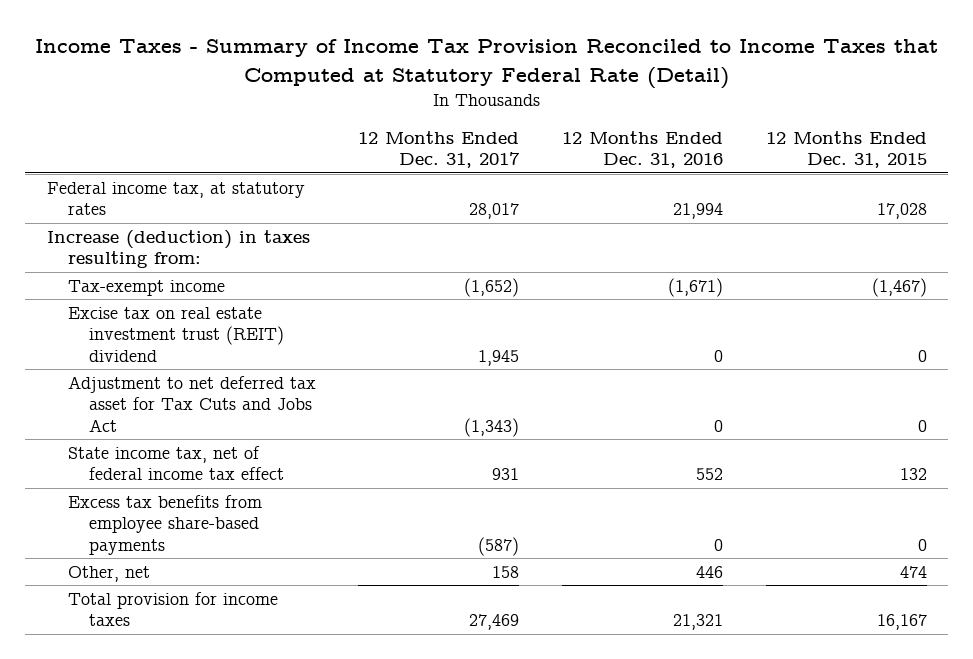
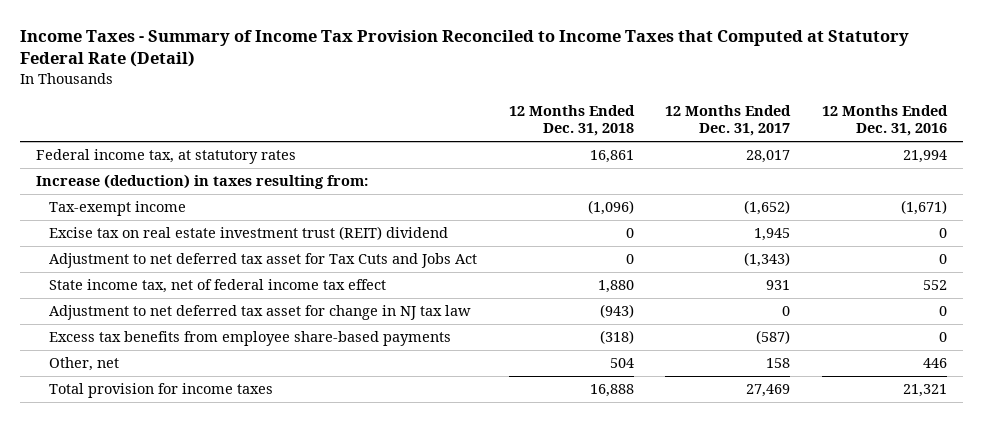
[765,131,927,169] 12 Months Ended Dec. 31, 2015 -> none
none -> [508,105,635,137] 12 Months Ended Dec. 31, 2018
none -> [49,305,472,321] Adjustment to net deferred tax asset for change in NJ tax law

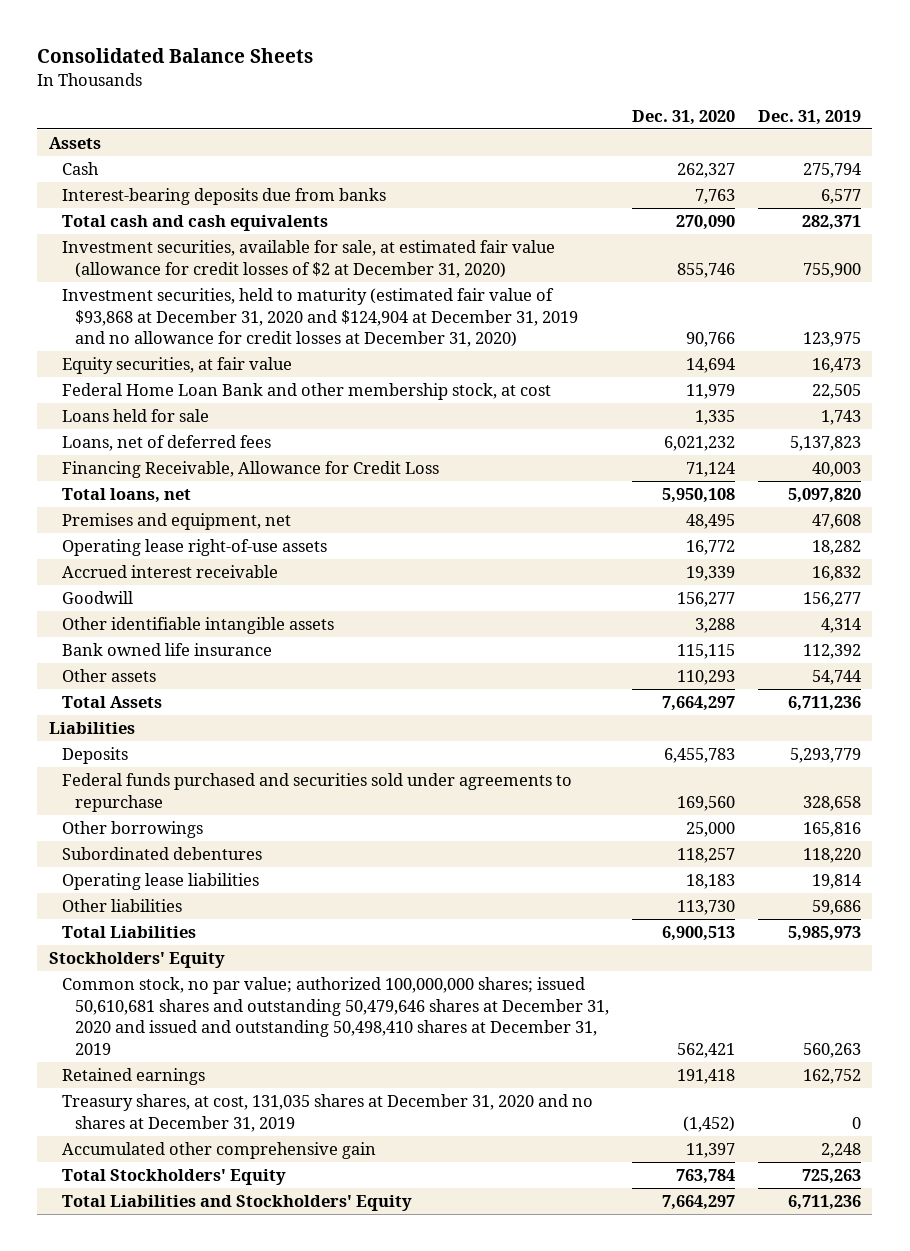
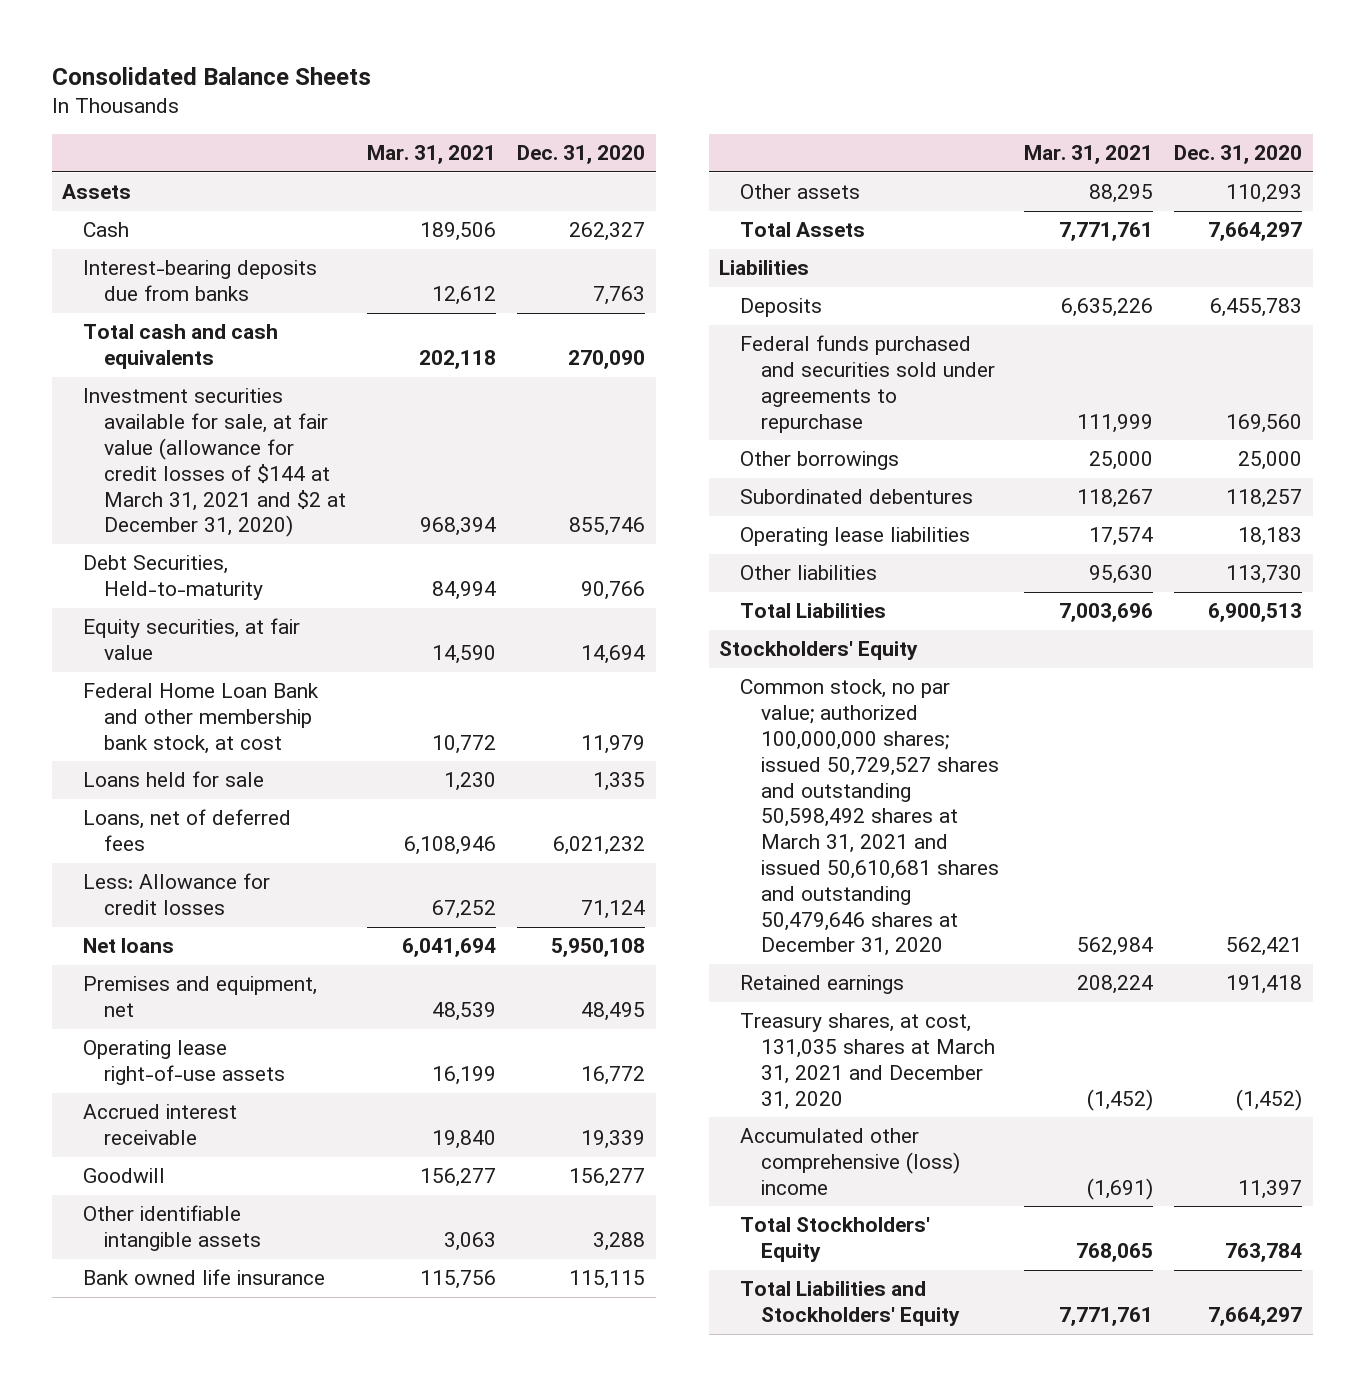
[757,109,861,125] Dec. 31, 2019 -> none
none -> [367,145,497,165] Mar. 31, 2021
[62,240,556,278] Investment securities, available for sale, at estimated fair value (allowance for credit losses of $2 at December 31, 2020) -> [83,388,346,538] Investment securities available for sale, at fair value (allowance for credit losses of $144 at March 31, 2021 and $2 at December 31, 2020)
[62,288,579,348] Investment securities, held to maturity (estimated fair value of $93,868 at December 31, 2020 and $124,904 at December 31, 2019 and no allowance for credit losses at December 31, 2020) -> [83,555,263,601] Debt Securities, Held-to-maturity
[62,383,552,401] Federal Home Loan Bank and other membership stock, at cost -> [83,683,320,754] Federal Home Loan Bank and other membership bank stock, at cost
[62,461,440,479] Financing Receivable, Allowance for Credit Loss -> [83,873,271,916] Less: Allowance for credit losses
[62,488,192,504] Total loans, net -> [83,938,175,954] Net loans
[62,977,610,1055] Common stock, no par value; authorized 100,000,000 shares; issued 50,610,681 shares and outstanding 50,479,646 shares at December 31, 2020 and issued and outstanding 50,498,410 shares at December 31, 2019 -> [740,679,999,957] Common stock, no par value; authorized 100,000,000 shares; issued 50,729,527 shares and outstanding 50,598,492 shares at March 31, 2021 and issued 50,610,681 shares and outstanding 50,479,646 shares at December 31, 2020
[62,1094,594,1132] Treasury shares, at cost, 131,035 shares at December 31, 2020 and no shares at December 31, 2019 -> [740,1013,995,1110] Treasury shares, at cost, 131,035 shares at March 31, 2021 and December 31, 2020
[62,1142,377,1160] Accumulated other comprehensive gain -> [740,1128,960,1195] Accumulated other comprehensive (loss) income

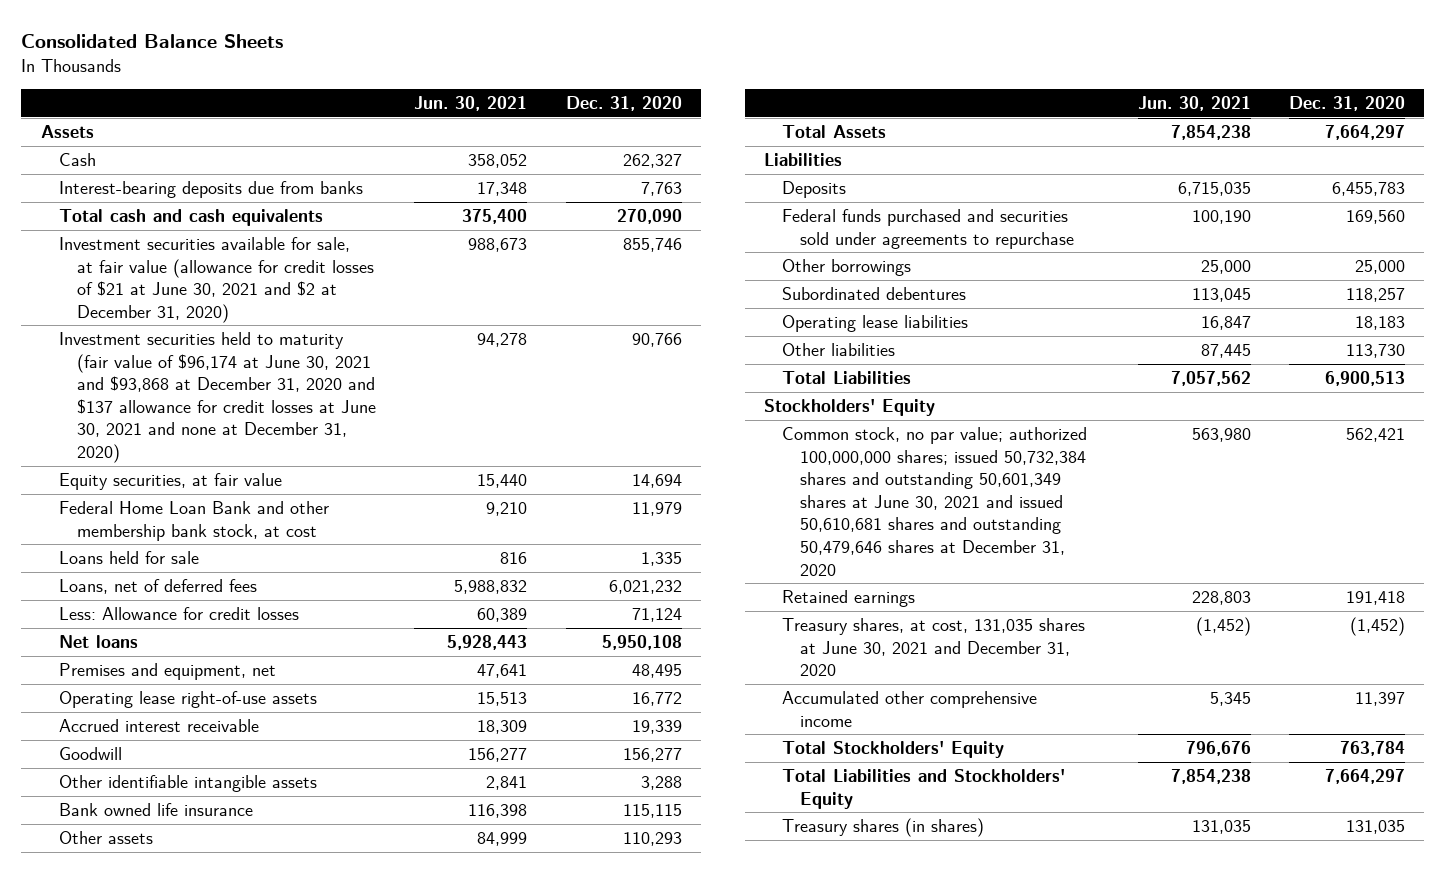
[367,145,497,165] Mar. 31, 2021 -> none
none -> [414,96,528,112] Jun. 30, 2021
[83,388,346,538] Investment securities available for sale, at fair value (allowance for credit losses of $144 at March 31, 2021 and $2 at December 31, 2020) -> [58,236,374,323] Investment securities available for sale, at fair value (allowance for credit losses of $21 at June 30, 2021 and $2 at December 31, 2020)
[83,555,263,601] Debt Securities, Held-to-maturity -> [58,331,376,463] Investment securities held to maturity (fair value of $96,174 at June 30, 2021 and $93,868 at December 31, 2020 and $137 allowance for credit losses at June 30, 2021 and none at December 31, 2020)
[740,679,999,957] Common stock, no par value; authorized 100,000,000 shares; issued 50,729,527 shares and outstanding 50,598,492 shares at March 31, 2021 and issued 50,610,681 shares and outstanding 50,479,646 shares at December 31, 2020 -> [781,426,1087,576] Common stock, no par value; authorized 100,000,000 shares; issued 50,732,384 shares and outstanding 50,601,349 shares at June 30, 2021 and issued 50,610,681 shares and outstanding 50,479,646 shares at December 31, 2020
[740,1013,995,1110] Treasury shares, at cost, 131,035 shares at March 31, 2021 and December 31, 2020 -> [781,617,1085,677] Treasury shares, at cost, 131,035 shares at June 30, 2021 and December 31, 2020
[740,1128,960,1195] Accumulated other comprehensive (loss) income -> [781,690,1037,727] Accumulated other comprehensive income
none -> [781,817,984,837] Treasury shares (in shares)

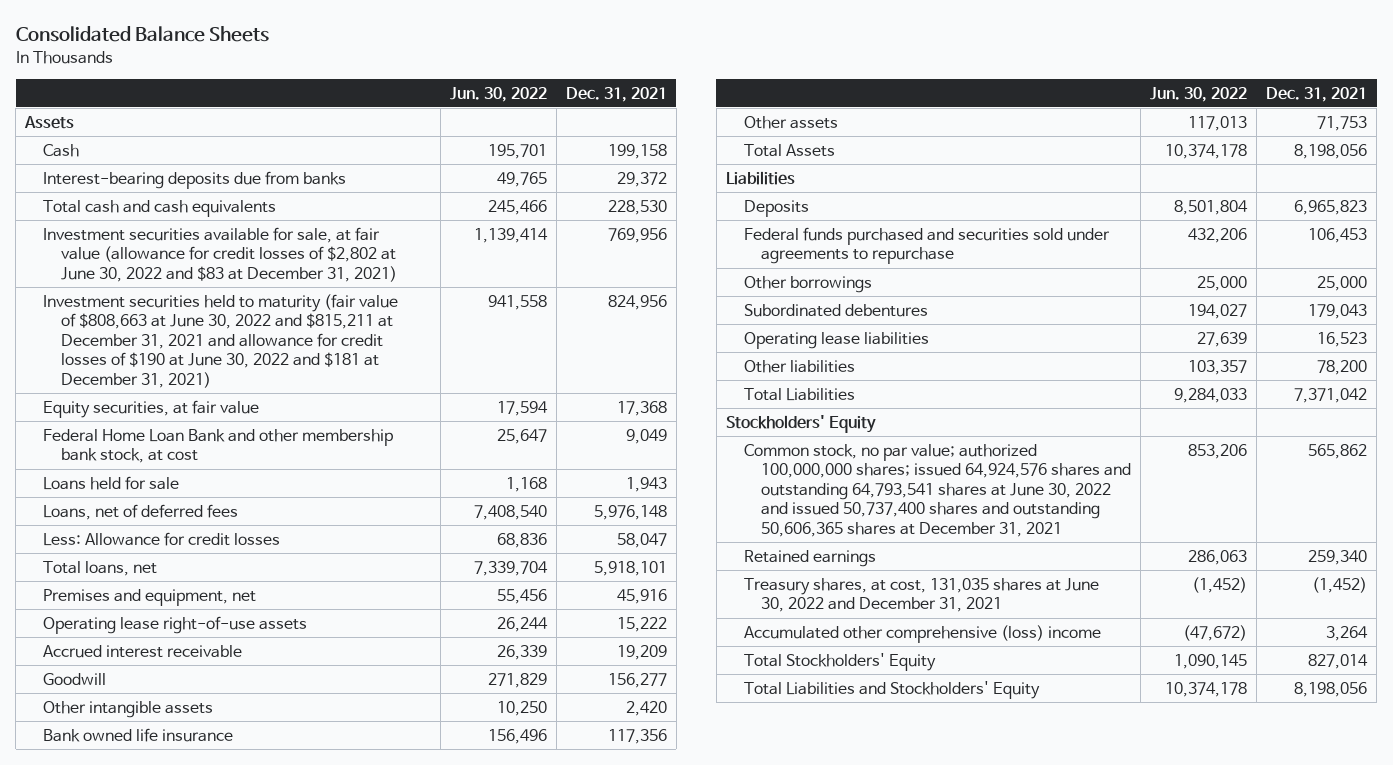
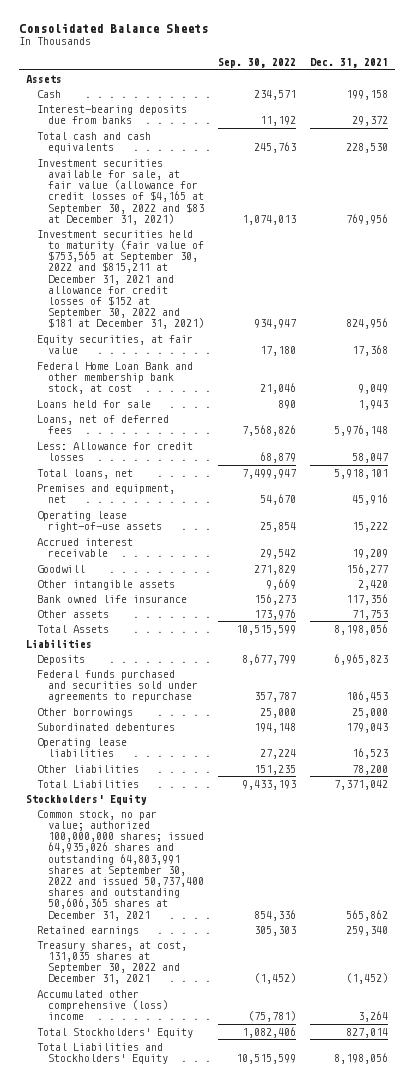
[449,86,547,102] Jun. 30, 2022 -> none
none -> [218,58,297,69] Sep. 30, 2022
[43,226,397,282] Investment securities available for sale, at fair value (allowance for credit losses of $2,802 at June 30, 2022 and $83 at December 31, 2021) -> [37,158,205,225] Investment securities available for sale, at fair value (allowance for credit losses of $4,165 at September 30, 2022 and $83 at December 31, 2021)
[43,293,399,388] Investment securities held to maturity (fair value of $808,663 at June 30, 2022 and $815,211 at December 31, 2021 and allowance for credit losses of $190 at June 30, 2022 and $181 at December 31, 2021) -> [37,229,205,330] Investment securities held to maturity (fair value of $753,565 at September 30, 2022 and $815,211 at December 31, 2021 and allowance for credit losses of $152 at September 30, 2022 and $181 at December 31, 2021)
[743,443,1132,537] Common stock, no par value; authorized 100,000,000 shares; issued 64,924,576 shares and outstanding 64,793,541 shares at June 30, 2022 and issued 50,737,400 shares and outstanding 50,606,365 shares at December 31, 2021 -> [37,809,205,921] Common stock, no par value; authorized 100,000,000 shares; issued 64,935,026 shares and outstanding 64,803,991 shares at September 30, 2022 and issued 50,737,400 shares and outstanding 50,606,365 shares at December 31, 2021
[743,577,1099,613] Treasury shares, at cost, 131,035 shares at June 30, 2022 and December 31, 2021 -> [37,940,188,985] Treasury shares, at cost, 131,035 shares at September 30, 2022 and December 31, 2021

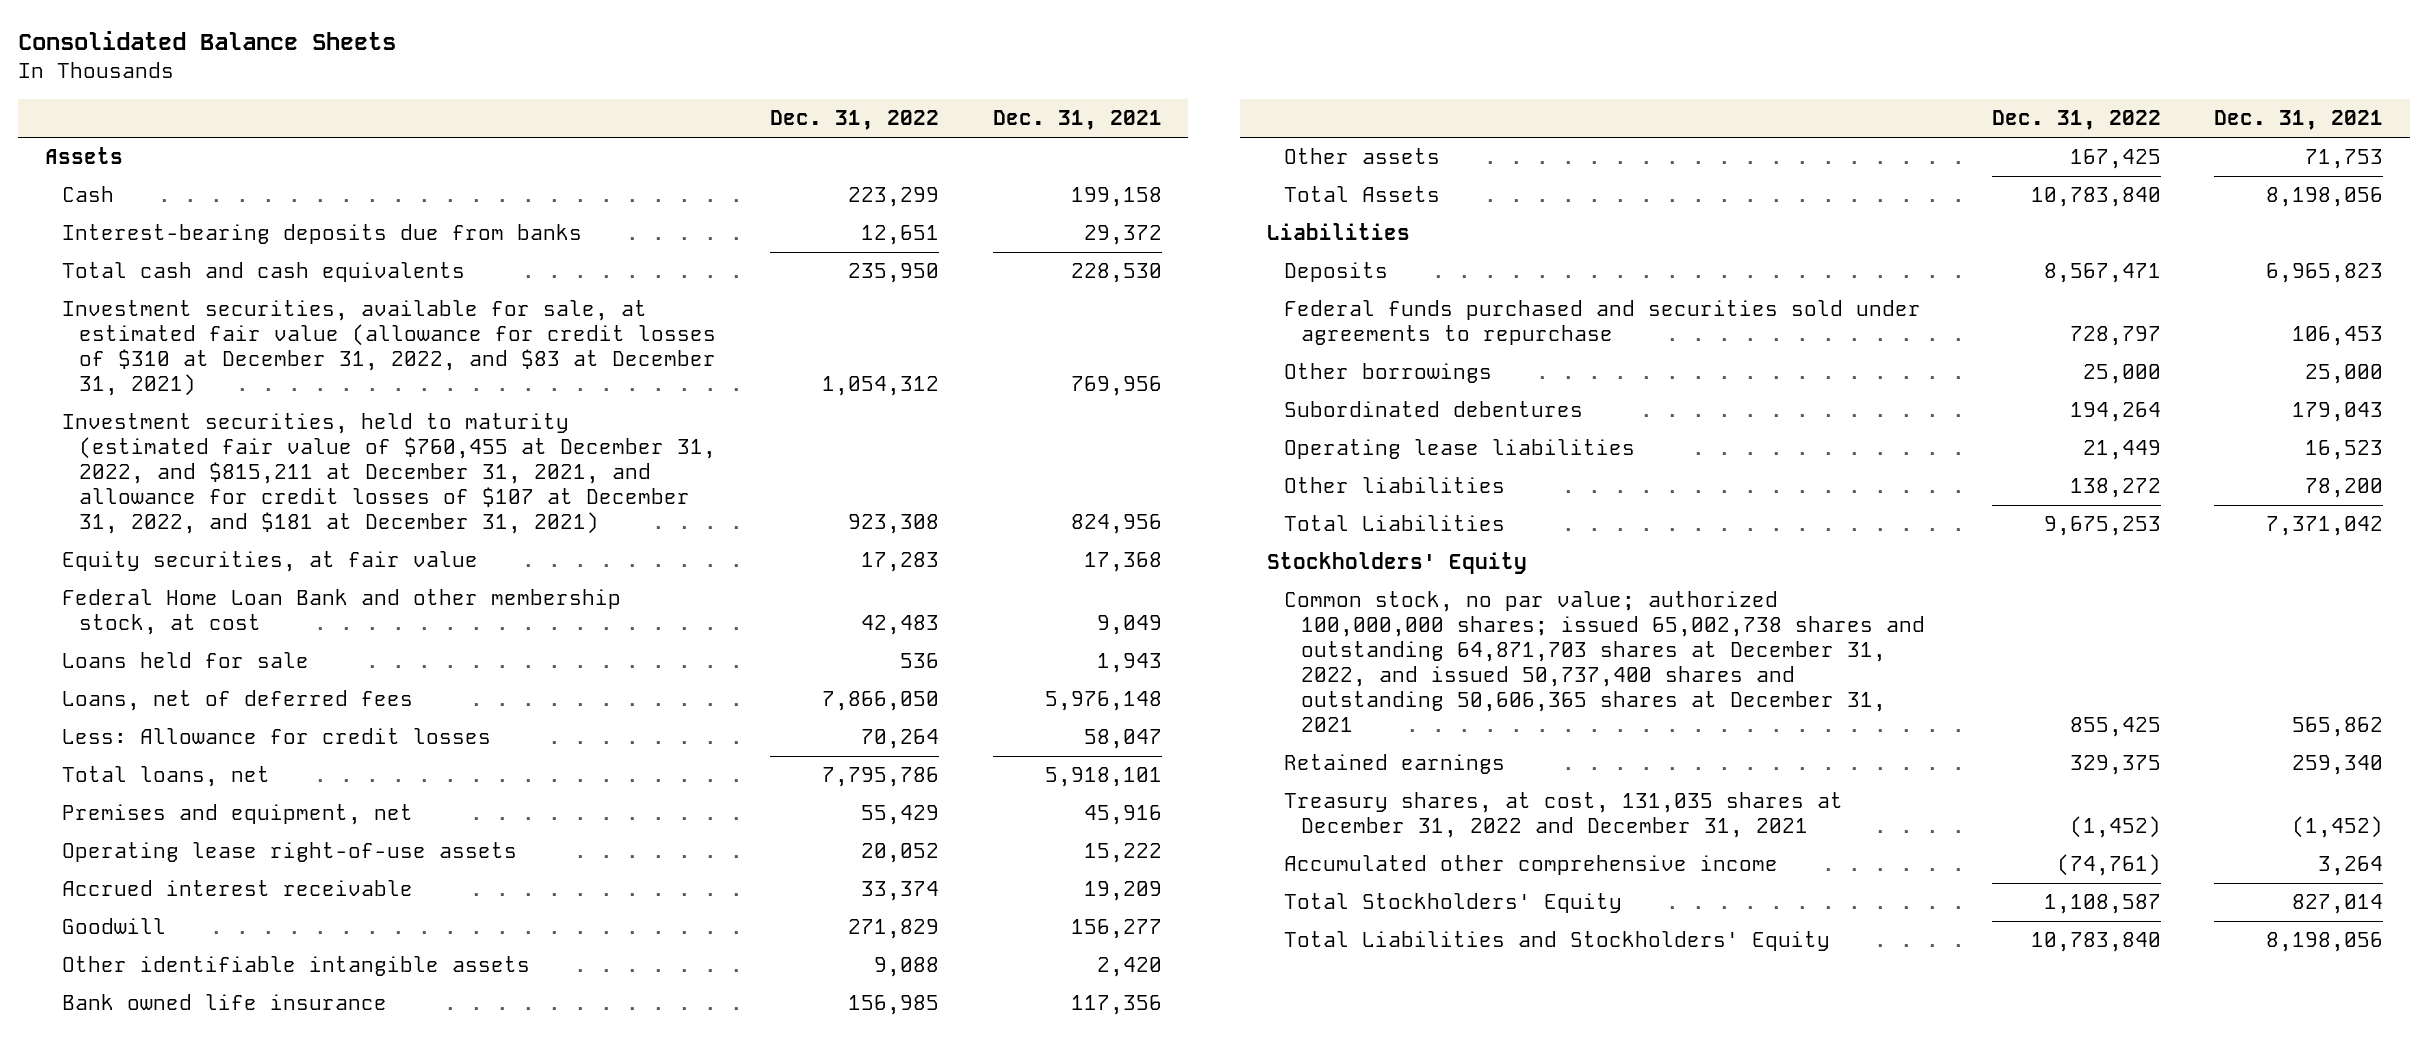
[218,58,297,69] Sep. 30, 2022 -> none
none -> [769,110,939,131] Dec. 31, 2022
[37,158,205,225] Investment securities available for sale, at fair value (allowance for credit losses of $4,165 at September 30, 2022 and $83 at December 31, 2021) -> [62,300,716,397] Investment securities, available for sale, at estimated fair value (allowance for credit losses of $310 at December 31, 2022, and $83 at December 31, 2021)
[37,229,205,330] Investment securities held to maturity (fair value of $753,565 at September 30, 2022 and $815,211 at December 31, 2021 and allowance for credit losses of $152 at September 30, 2022 and $181 at December 31, 2021) -> [62,413,716,535] Investment securities, held to maturity (estimated fair value of $760,455 at December 31, 2022, and $815,211 at December 31, 2021, and allowance for credit losses of $107 at December 31, 2022, and $181 at December 31, 2021)
[37,361,194,395] Federal Home Loan Bank and other membership bank stock, at cost -> [62,589,622,636] Federal Home Loan Bank and other membership stock, at cost
[37,579,176,590] Other intangible assets -> [62,956,531,977] Other identifiable intangible assets
[37,809,205,921] Common stock, no par value; authorized 100,000,000 shares; issued 64,935,026 shares and outstanding 64,803,991 shares at September 30, 2022 and issued 50,737,400 shares and outstanding 50,606,365 shares at December 31, 2021 -> [1283,591,1925,732] Common stock, no par value; authorized 100,000,000 shares; issued 65,002,738 shares and outstanding 64,871,703 shares at December 31, 2022, and issued 50,737,400 shares and outstanding 50,606,365 shares at December 31, 2021
[37,940,188,985] Treasury shares, at cost, 131,035 shares at September 30, 2022 and December 31, 2021 -> [1283,792,1843,839] Treasury shares, at cost, 131,035 shares at December 31, 2022 and December 31, 2021
[37,989,169,1021] Accumulated other comprehensive (loss) income -> [1283,855,1778,876] Accumulated other comprehensive income

